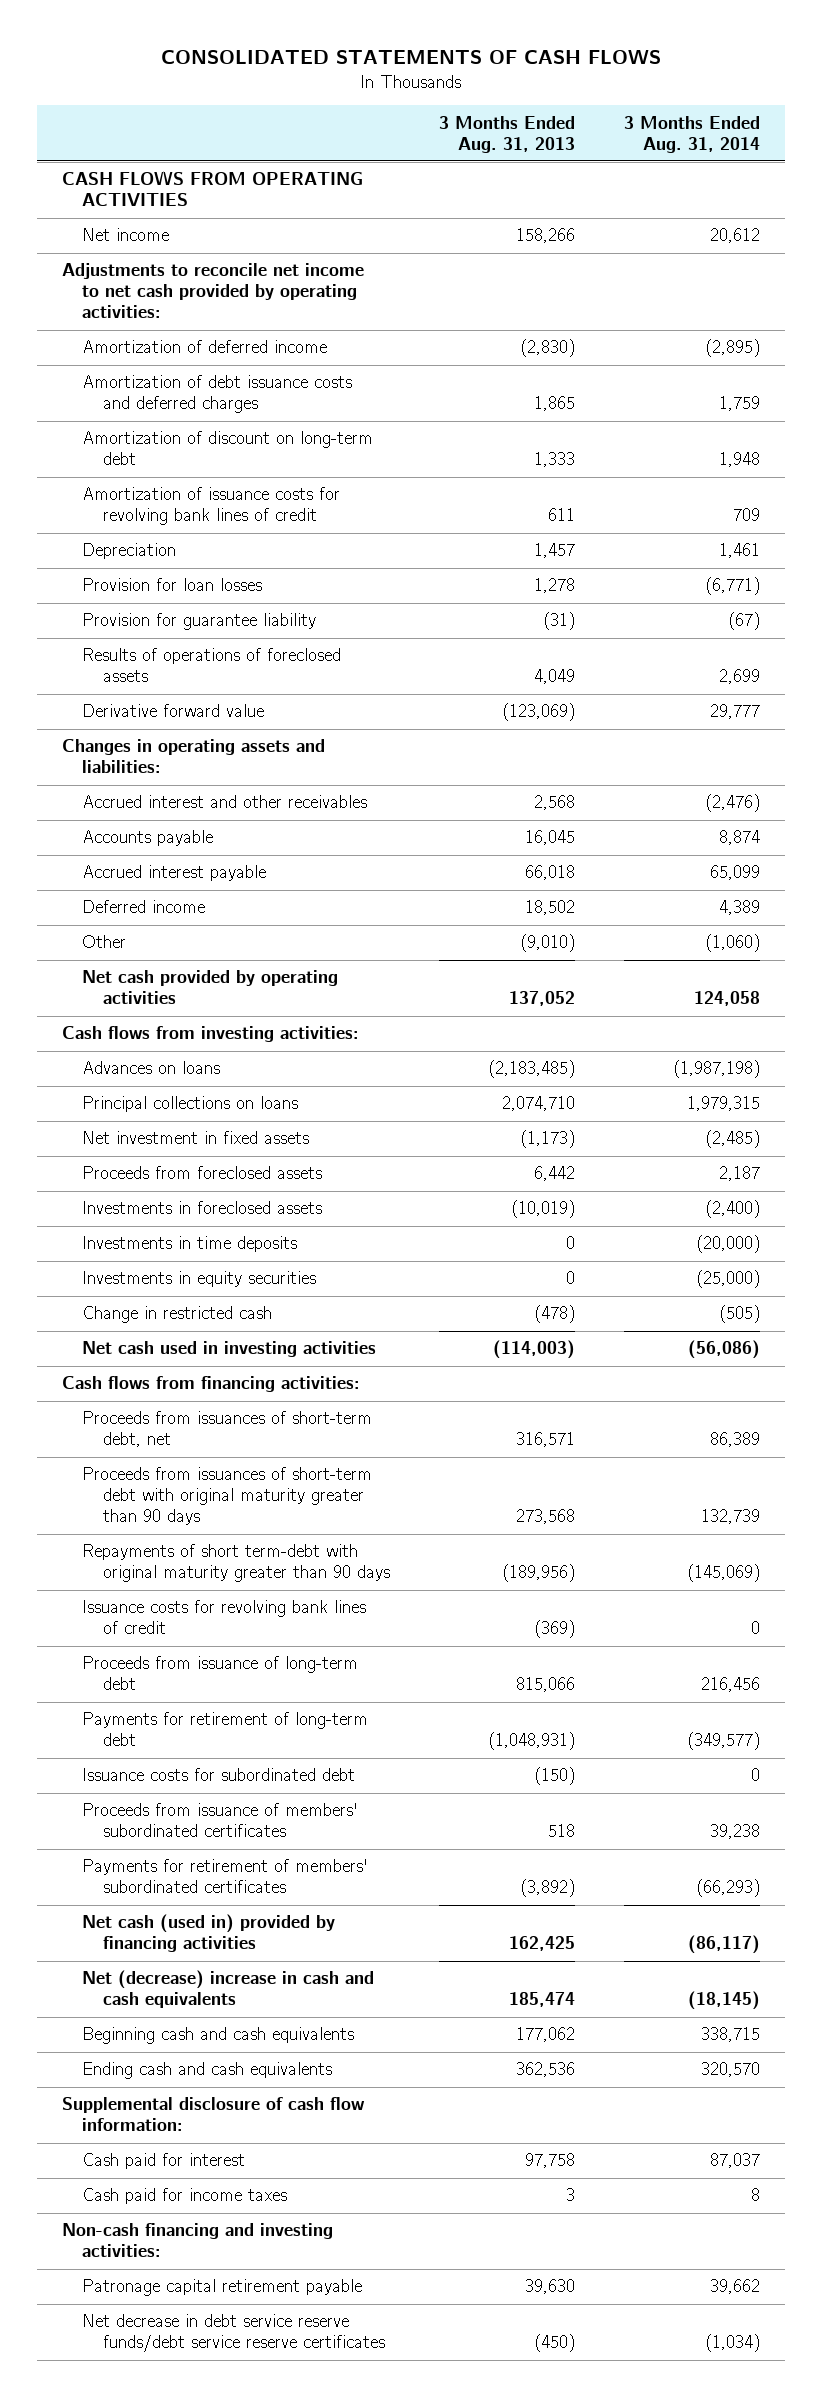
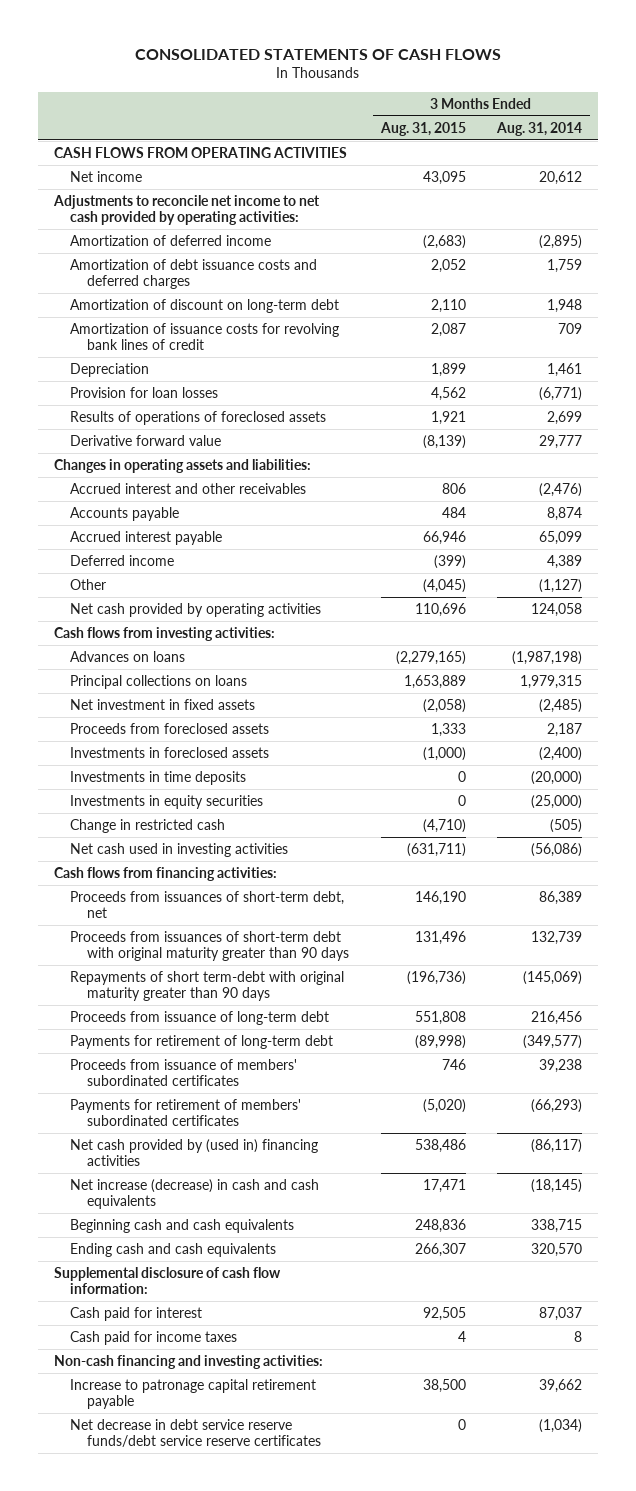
[438,115,575,153] 3 Months Ended Aug. 31, 2013 -> none
none -> [379,121,466,136] Aug. 31, 2015
[82,613,317,631] Provision for guarantee liability -> none
[705,934,761,953] (1,060) -> [538,578,582,593] (1,127)
[82,1600,367,1635] Issuance costs for revolving bank lines of credit -> none
[82,1768,356,1782] Issuance costs for subordinated debt -> none
[82,1914,336,1953] Net cash (used in) provided by financing activities -> [70,1138,319,1167] Net cash provided by (used in) financing activities
[82,1970,375,2009] Net (decrease) increase in cash and cash equivalents -> [70,1178,320,1210] Net increase (decrease) in cash and cash equivalents
[82,2279,363,2297] Patronage capital retirement payable -> [70,1378,317,1410] Increase to patronage capital retirement payable

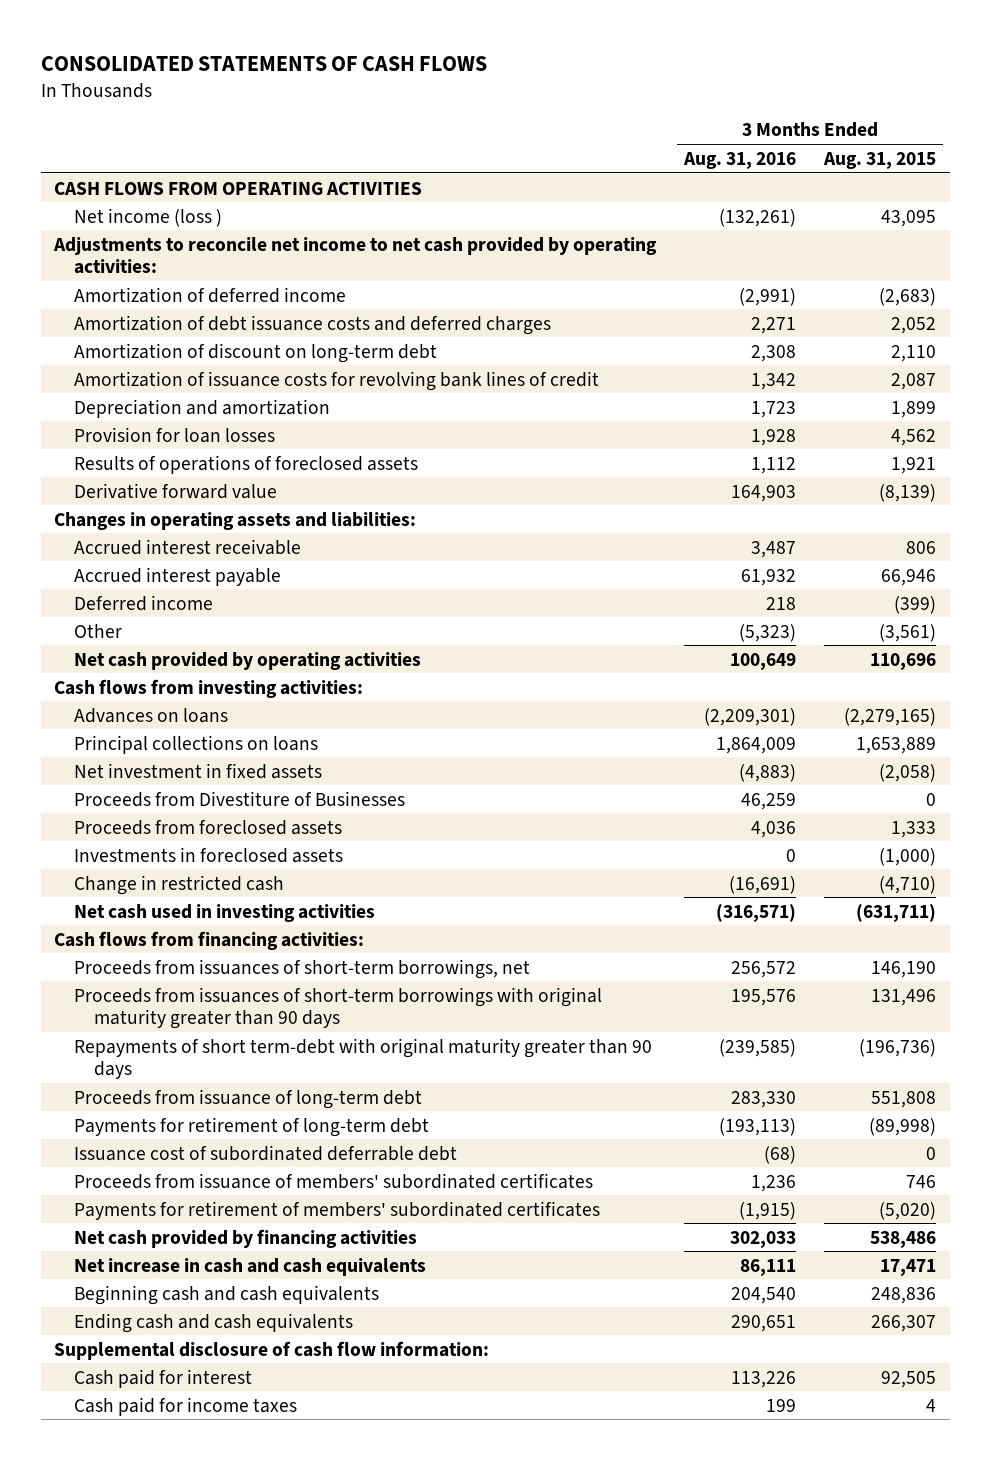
[495,121,582,136] Aug. 31, 2014 -> none
none -> [683,151,797,169] Aug. 31, 2016
[70,170,143,182] Net income -> [74,207,223,227] Net income (loss )
[70,362,150,377] Depreciation -> [74,398,331,418] Depreciation and amortization
[70,506,180,521] Accounts payable -> none
[70,482,307,494] Accrued interest and other receivables -> [74,538,302,555] Accrued interest receivable
[422,578,466,593] (4,045) -> [879,623,937,642] (3,561)
none -> [74,790,406,807] Proceeds from Divestiture of Businesses
[70,770,247,785] Investments in time deposits -> none
[70,794,264,809] Investments in equity securities -> none
[70,890,345,919] Proceeds from issuances of short-term debt, net -> [74,958,531,979] Proceeds from issuances of short-term borrowings, net
[70,930,350,962] Proceeds from issuances of short-term debt with original maturity greater than 90 days -> [74,986,603,1030] Proceeds from issuances of short-term borrowings with original maturity greater than 90 days
none -> [74,1144,458,1161] Issuance cost of subordinated deferrable debt
[70,1138,319,1167] Net cash provided by (used in) financing activities -> [74,1228,418,1248] Net cash provided by financing activities
[70,1178,320,1210] Net increase (decrease) in cash and cash equivalents -> [74,1257,427,1276] Net increase in cash and cash equivalents
[53,1354,323,1369] Non-cash financing and investing activities: -> none
[70,1378,317,1410] Increase to patronage capital retirement payable -> none
[70,1418,322,1448] Net decrease in debt service reserve funds/debt service reserve certificates -> none

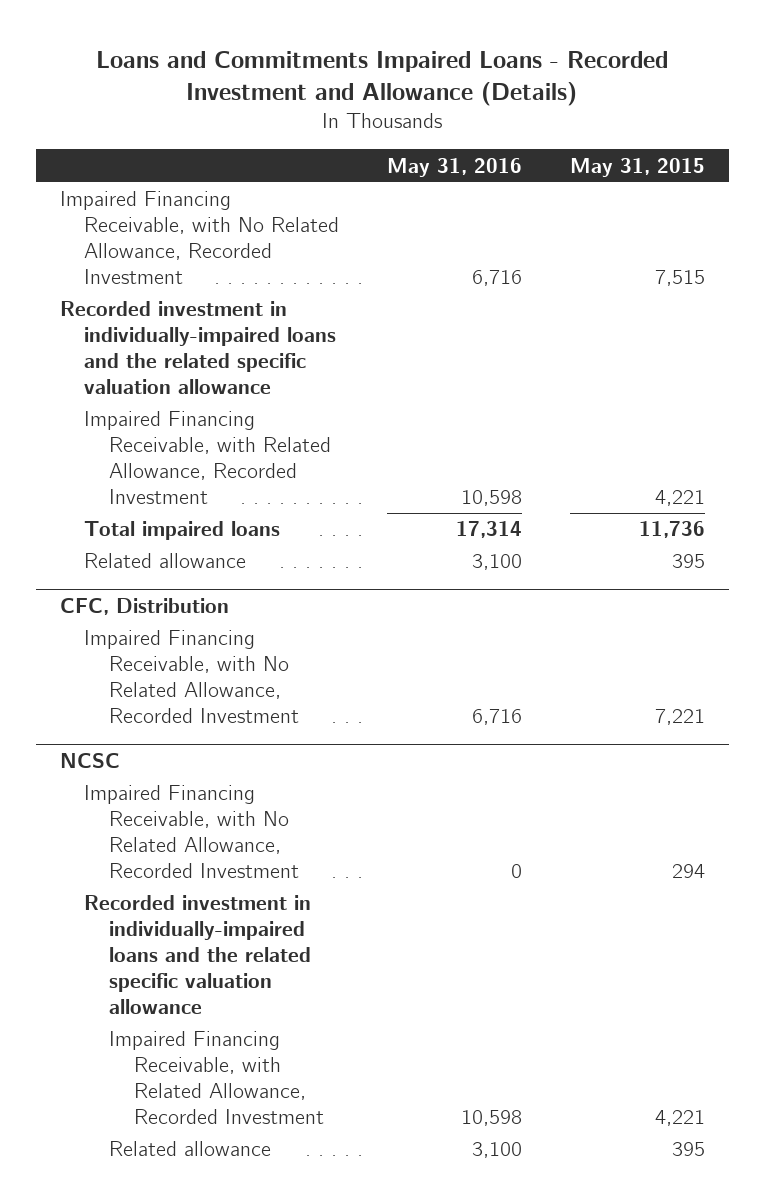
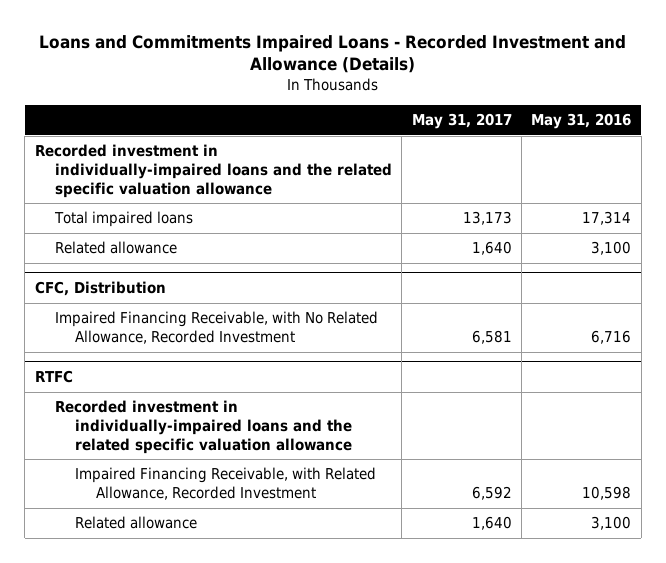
[570,157,706,177] May 31, 2015 -> none
none -> [411,113,512,130] May 31, 2017
[59,191,340,285] Impaired Financing Receivable, with No Related Allowance, Recorded Investment -> none
[84,411,332,505] Impaired Financing Receivable, with Related Allowance, Recorded Investment -> none
[59,753,120,769] NCSC -> none
[84,785,300,879] Impaired Financing Receivable, with No Related Allowance, Recorded Investment -> none
none -> [34,369,73,383] RTFC

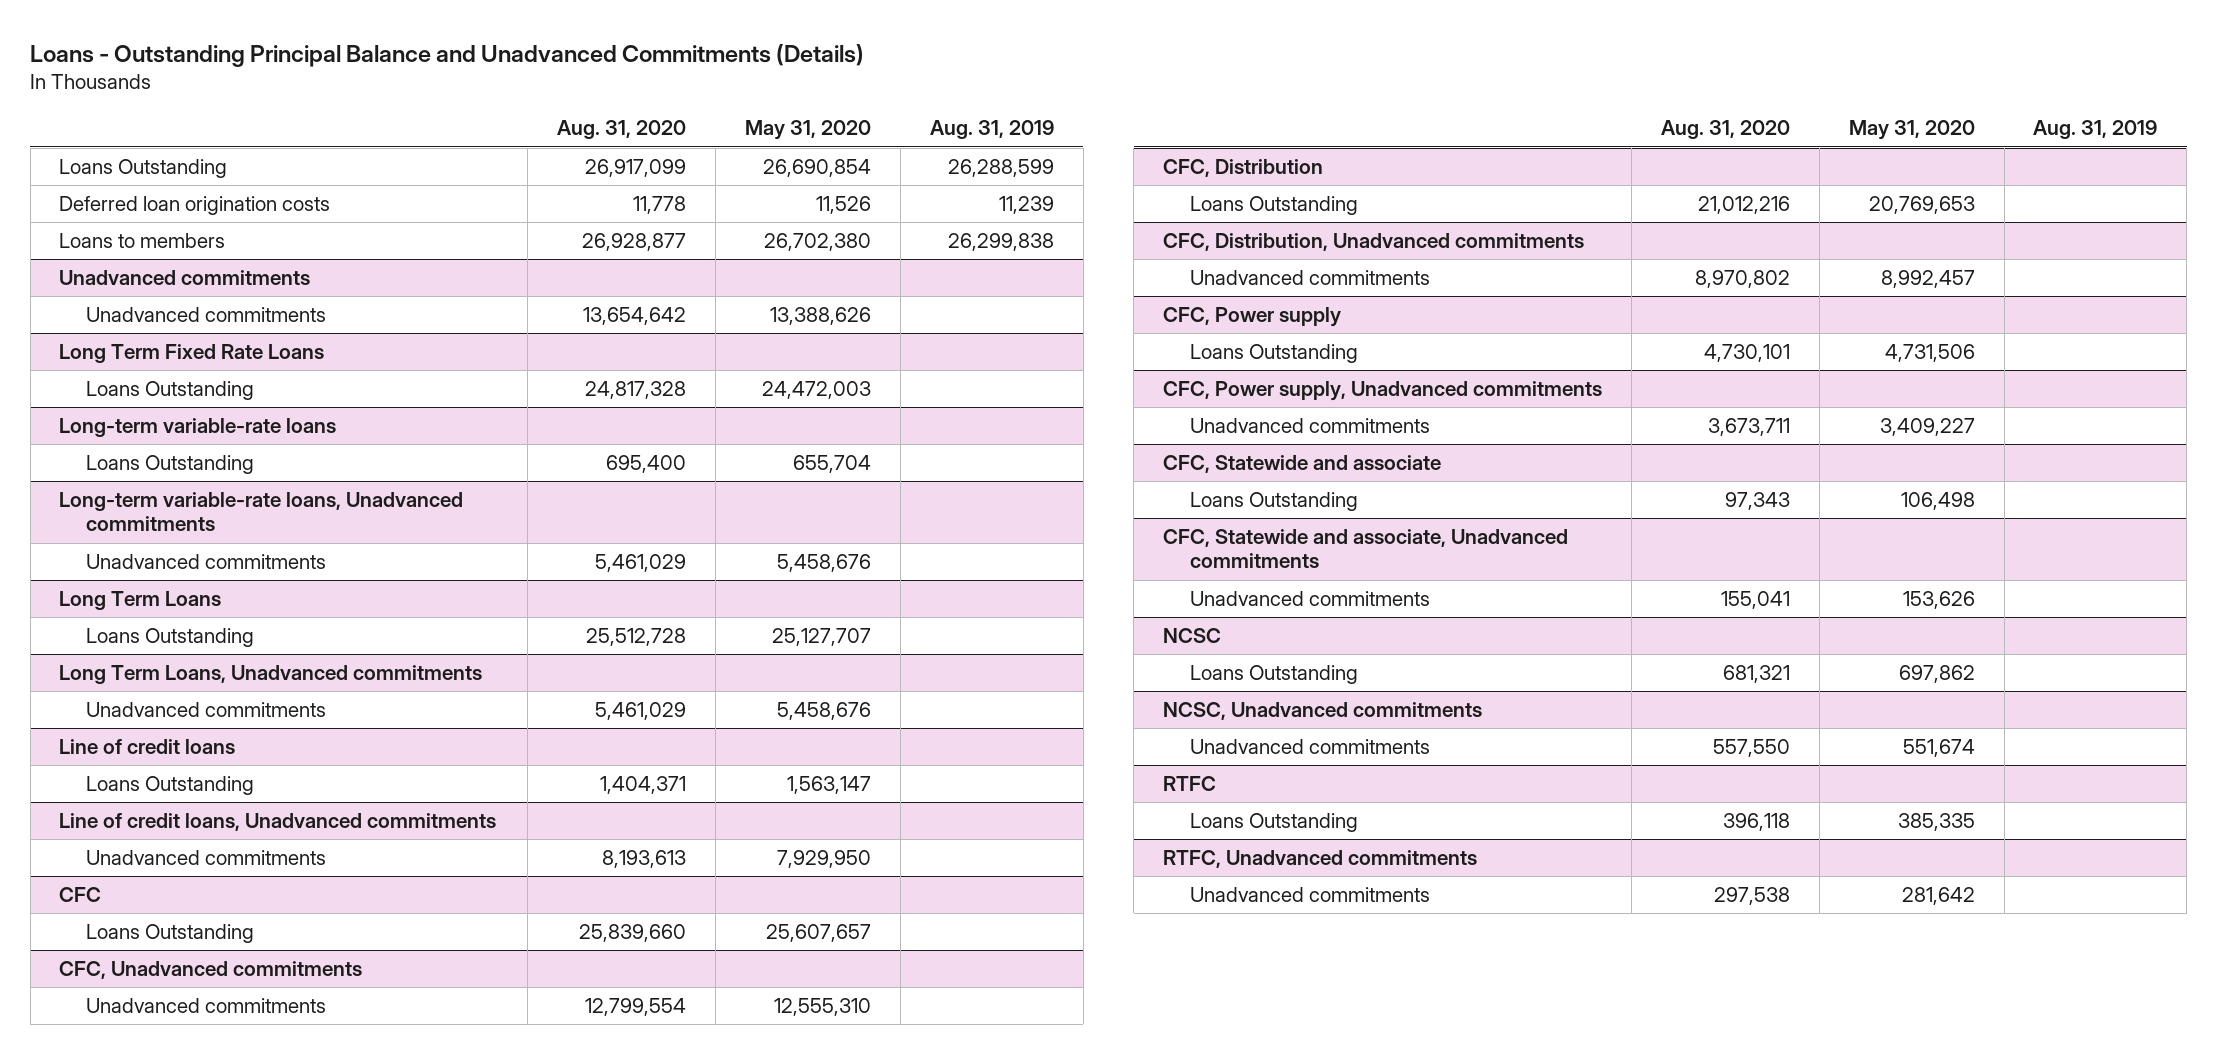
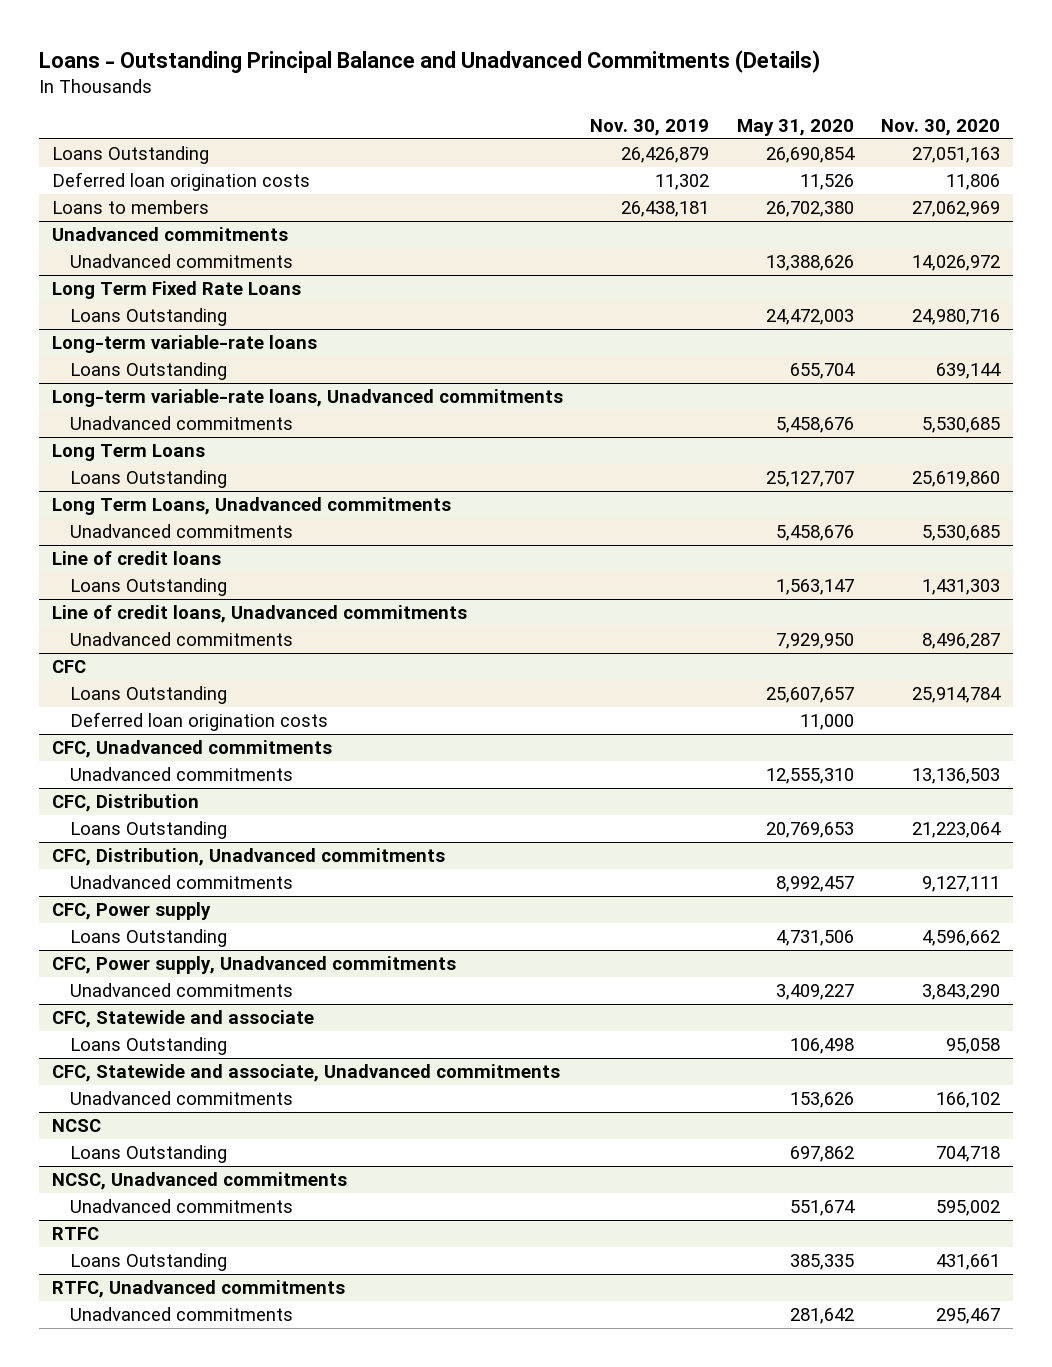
[557,120,687,140] Aug. 31, 2020 -> none
[929,120,1054,140] Aug. 31, 2019 -> none
none -> [590,118,710,136] Nov. 30, 2019
none -> [880,118,1000,136] Nov. 30, 2020
none -> [70,712,329,732] Deferred loan origination costs

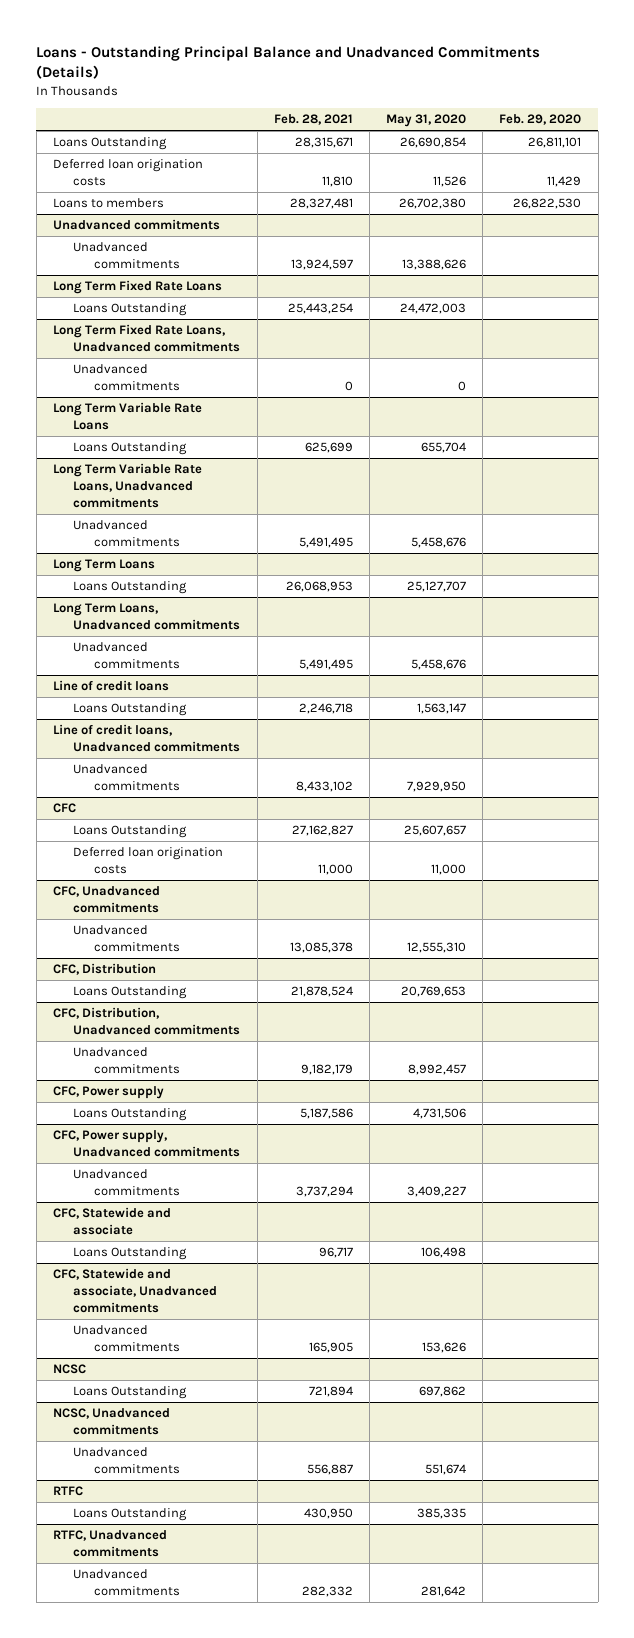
[590,118,710,136] Nov. 30, 2019 -> none
[880,118,1000,136] Nov. 30, 2020 -> none
none -> [273,114,353,126] Feb. 28, 2021
none -> [499,114,582,126] Feb. 29, 2020
none -> [52,324,241,353] Long Term Fixed Rate Loans, Unadvanced commitments
none -> [73,364,180,392] Unadvanced commitments
[52,335,318,354] Long-term variable-rate loans -> [52,402,202,431] Long Term Variable Rate Loans
[52,389,564,408] Long-term variable-rate loans, Unadvanced commitments -> [52,463,202,509] Long Term Variable Rate Loans, Unadvanced commitments

